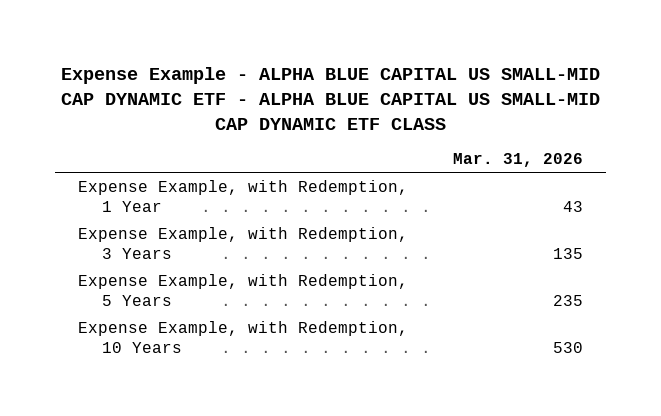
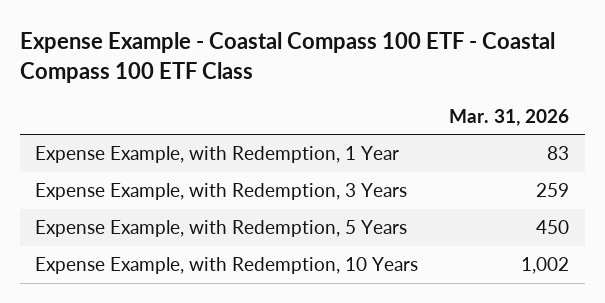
[60,67,600,130] Expense Example - ALPHA BLUE CAPITAL US SMALL-MID CAP DYNAMIC ETF - ALPHA BLUE CAPITAL US SMALL-MID CAP DYNAMIC ETF CLASS -> [19,32,555,83] Expense Example - Coastal Compass 100 ETF - Coastal Compass 100 ETF Class
[563,200,584,212] 43 -> [547,146,570,161] 83
[553,247,584,259] 135 -> [536,183,570,198] 259
[553,294,584,306] 235 -> [536,220,570,235] 450
[553,341,584,353] 530 -> [521,257,570,275] 1,002

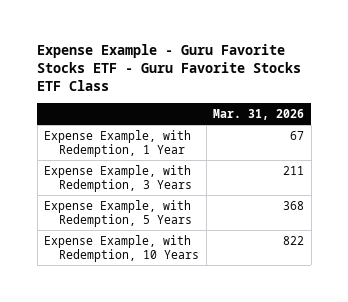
[19,32,555,83] Expense Example - Coastal Compass 100 ETF - Coastal Compass 100 ETF Class -> [37,44,302,92] Expense Example - Guru Favorite Stocks ETF - Guru Favorite Stocks ETF Class
[547,146,570,161] 83 -> [290,130,305,140] 67
[536,183,570,198] 259 -> [283,165,305,175] 211
[536,220,570,235] 450 -> [283,200,305,210] 368
[521,257,570,275] 1,002 -> [283,235,305,245] 822

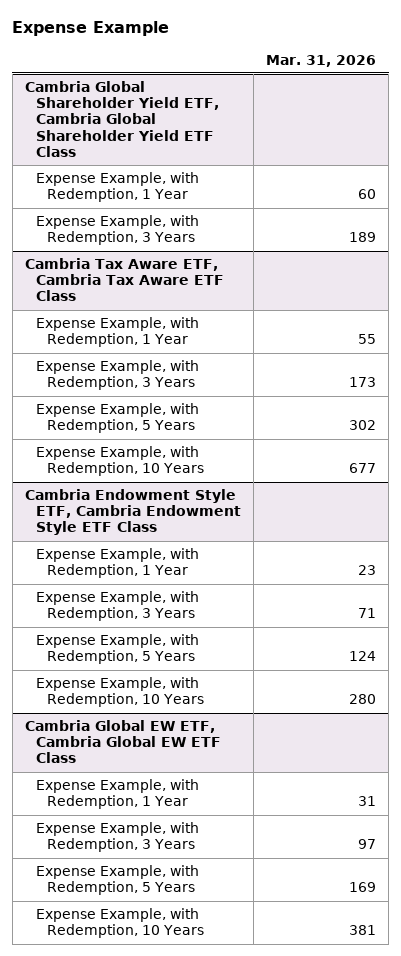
[37,44,302,92] Expense Example - Guru Favorite Stocks ETF - Guru Favorite Stocks ETF Class -> [12,21,170,37] Expense Example
none -> [24,81,219,157] Cambria Global Shareholder Yield ETF, Cambria Global Shareholder Yield ETF Class
[290,130,305,140] 67 -> [358,189,377,200] 60
[283,165,305,175] 211 -> [349,232,377,243] 189
none -> [24,258,224,302] Cambria Tax Aware ETF, Cambria Tax Aware ETF Class
none -> [35,317,199,348] Expense Example, with Redemption, 1 Year
none -> [35,360,199,391] Expense Example, with Redemption, 3 Years
[283,200,305,210] 368 -> [349,420,377,431] 302
[283,235,305,245] 822 -> [349,463,377,474] 677
none -> [24,489,241,536] Cambria Endowment Style ETF, Cambria Endowment Style ETF Class
none -> [35,548,199,579] Expense Example, with Redemption, 1 Year
none -> [35,591,199,622] Expense Example, with Redemption, 3 Years
none -> [35,634,199,665] Expense Example, with Redemption, 5 Years
none -> [35,677,204,708] Expense Example, with Redemption, 10 Years
none -> [24,720,221,764] Cambria Global EW ETF, Cambria Global EW ETF Class
none -> [35,779,199,810] Expense Example, with Redemption, 1 Year
none -> [35,822,199,853] Expense Example, with Redemption, 3 Years
none -> [35,865,199,896] Expense Example, with Redemption, 5 Years
none -> [35,908,204,939] Expense Example, with Redemption, 10 Years

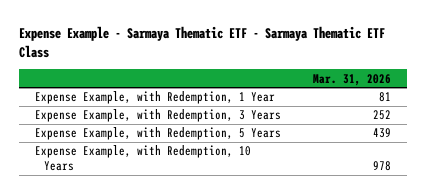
[12,21,170,37] Expense Example -> [18,26,385,59] Expense Example - Sarmaya Thematic ETF - Sarmaya Thematic ETF Class
[24,81,219,157] Cambria Global Shareholder Yield ETF, Cambria Global Shareholder Yield ETF Class -> none
[24,258,224,302] Cambria Tax Aware ETF, Cambria Tax Aware ETF Class -> none
[35,317,199,348] Expense Example, with Redemption, 1 Year -> none
[35,360,199,391] Expense Example, with Redemption, 3 Years -> none
[24,489,241,536] Cambria Endowment Style ETF, Cambria Endowment Style ETF Class -> none
[35,548,199,579] Expense Example, with Redemption, 1 Year -> none
[35,591,199,622] Expense Example, with Redemption, 3 Years -> none
[35,634,199,665] Expense Example, with Redemption, 5 Years -> none
[35,677,204,708] Expense Example, with Redemption, 10 Years -> none
[24,720,221,764] Cambria Global EW ETF, Cambria Global EW ETF Class -> none
[35,779,199,810] Expense Example, with Redemption, 1 Year -> none
[35,822,199,853] Expense Example, with Redemption, 3 Years -> none
[35,865,199,896] Expense Example, with Redemption, 5 Years -> none
[35,908,204,939] Expense Example, with Redemption, 10 Years -> none
[358,189,377,200] 60 -> [378,92,391,103] 81
[349,232,377,243] 189 -> [372,110,391,121] 252
[349,420,377,431] 302 -> [372,128,391,139] 439
[349,463,377,474] 677 -> [372,161,391,172] 978

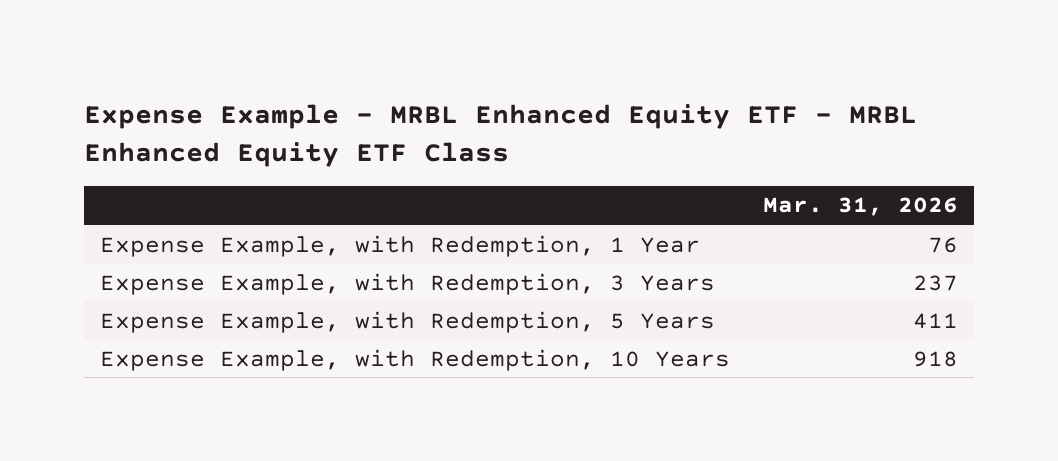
[18,26,385,59] Expense Example - Sarmaya Thematic ETF - Sarmaya Thematic ETF Class -> [84,103,918,167] Expense Example - MRBL Enhanced Equity ETF - MRBL Enhanced Equity ETF Class
[378,92,391,103] 81 -> [927,236,958,253] 76
[372,110,391,121] 252 -> [912,274,958,291] 237
[372,128,391,139] 439 -> [912,312,958,329] 411
[372,161,391,172] 978 -> [912,350,958,367] 918

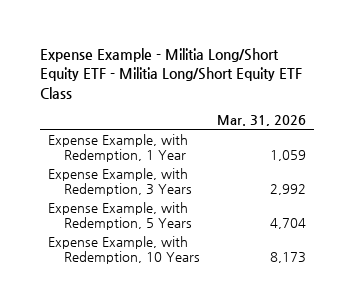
[84,103,918,167] Expense Example - MRBL Enhanced Equity ETF - MRBL Enhanced Equity ETF Class -> [40,48,303,99] Expense Example - Militia Long/Short Equity ETF - Militia Long/Short Equity ETF Class
[927,236,958,253] 76 -> [269,149,306,161] 1,059
[912,274,958,291] 237 -> [269,183,306,195] 2,992
[912,312,958,329] 411 -> [269,217,306,229] 4,704
[912,350,958,367] 918 -> [269,251,306,263] 8,173

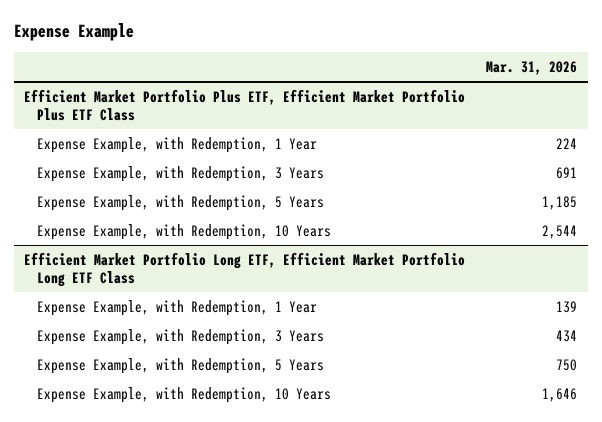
[40,48,303,99] Expense Example - Militia Long/Short Equity ETF - Militia Long/Short Equity ETF Class -> [13,23,134,42] Expense Example
none -> [24,88,466,121] Efficient Market Portfolio Plus ETF, Efficient Market Portfolio Plus ETF Class
[269,149,306,161] 1,059 -> [556,137,578,149] 224
[269,183,306,195] 2,992 -> [556,166,578,179] 691
[269,217,306,229] 4,704 -> [542,195,578,210] 1,185
[269,251,306,263] 8,173 -> [542,224,578,239] 2,544
none -> [24,251,466,287] Efficient Market Portfolio Long ETF, Efficient Market Portfolio Long ETF Class
none -> [36,299,317,316] Expense Example, with Redemption, 1 Year
none -> [36,328,324,345] Expense Example, with Redemption, 3 Years
none -> [36,357,324,374] Expense Example, with Redemption, 5 Years
none -> [36,386,331,403] Expense Example, with Redemption, 10 Years

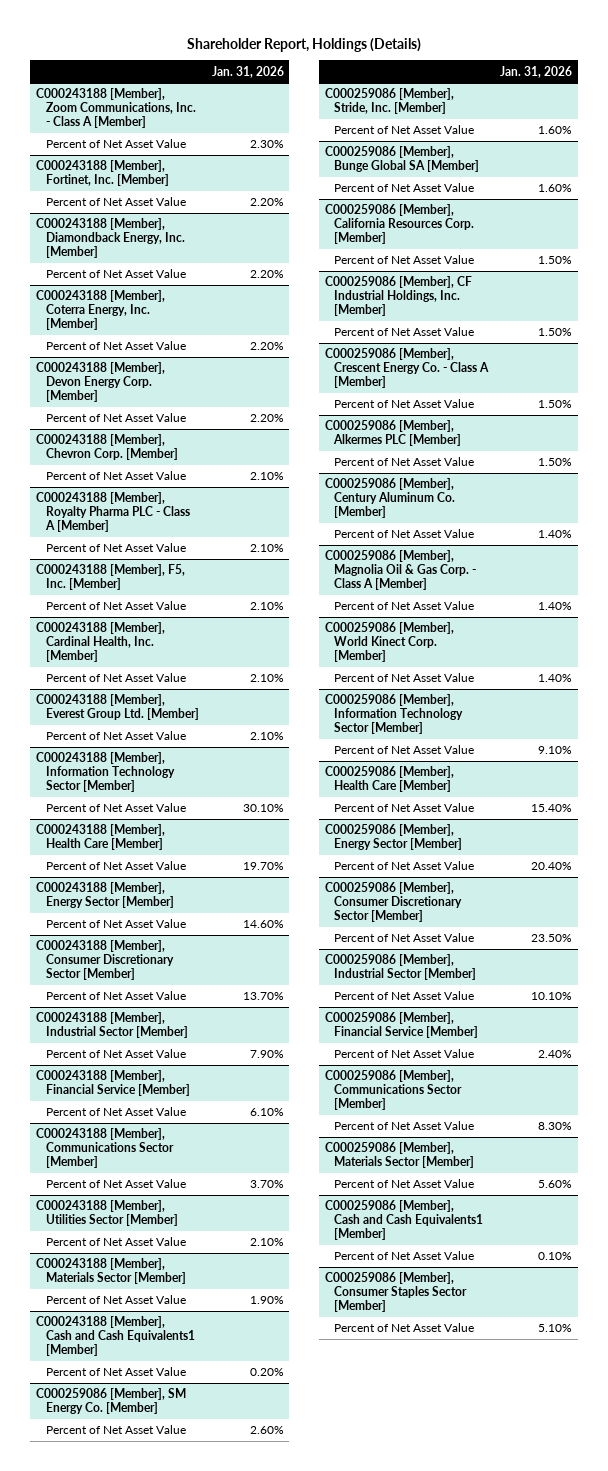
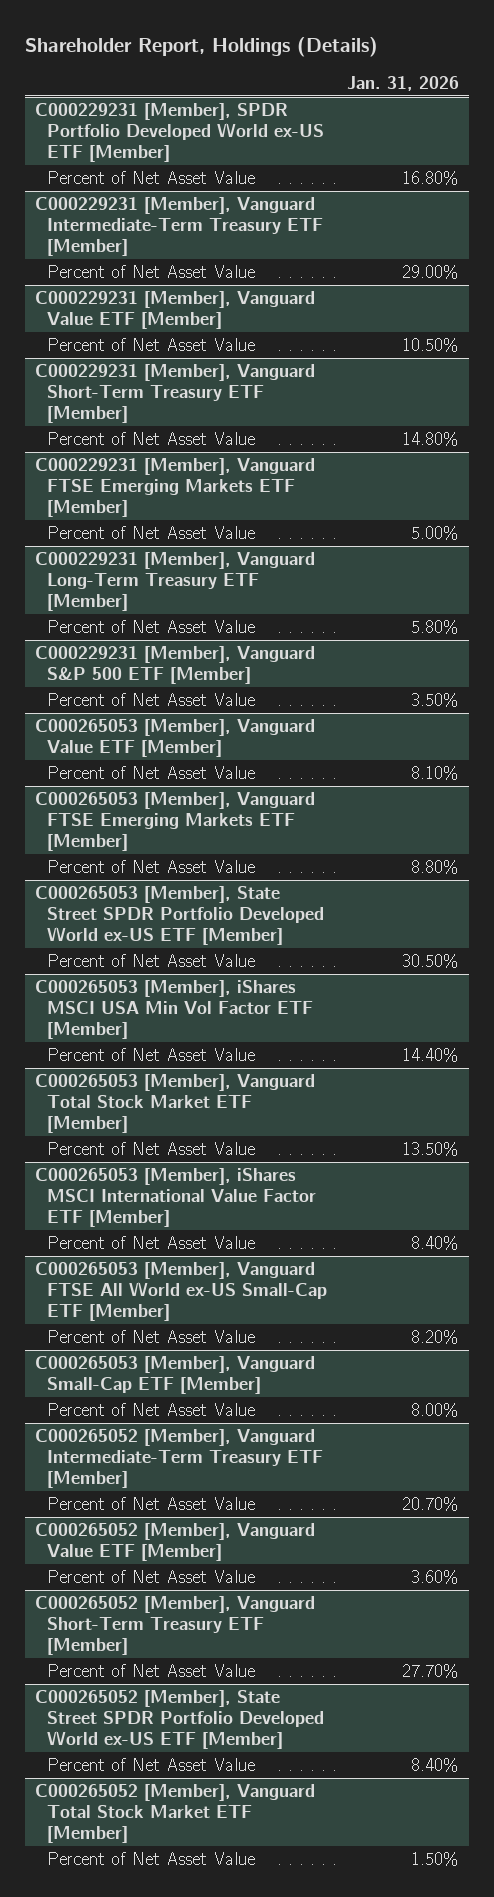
[36,88,196,128] C000243188 [Member], Zoom Communications, Inc. - Class A [Member] -> none
[36,160,169,187] C000243188 [Member], Fortinet, Inc. [Member] -> none
[36,218,185,258] C000243188 [Member], Diamondback Energy, Inc. [Member] -> none
[36,290,166,330] C000243188 [Member], Coterra Energy, Inc. [Member] -> none
[36,362,166,402] C000243188 [Member], Devon Energy Corp. [Member] -> none
[36,434,178,461] C000243188 [Member], Chevron Corp. [Member] -> none
[36,492,190,532] C000243188 [Member], Royalty Pharma PLC - Class A [Member] -> none
[36,564,186,591] C000243188 [Member], F5, Inc. [Member] -> none
[36,622,166,662] C000243188 [Member], Cardinal Health, Inc. [Member] -> none
[36,694,199,721] C000243188 [Member], Everest Group Ltd. [Member] -> none
[36,752,175,792] C000243188 [Member], Information Technology Sector [Member] -> none
[36,824,166,851] C000243188 [Member], Health Care [Member] -> none
[36,882,174,909] C000243188 [Member], Energy Sector [Member] -> none
[36,940,174,980] C000243188 [Member], Consumer Discretionary Sector [Member] -> none
[36,1012,188,1039] C000243188 [Member], Industrial Sector [Member] -> none
[36,1070,190,1097] C000243188 [Member], Financial Service [Member] -> none
[36,1128,174,1168] C000243188 [Member], Communications Sector [Member] -> none
[36,1200,178,1227] C000243188 [Member], Utilities Sector [Member] -> none
[36,1258,186,1285] C000243188 [Member], Materials Sector [Member] -> none
[36,1316,195,1356] C000243188 [Member], Cash and Cash Equivalents1 [Member] -> none
[45,1367,186,1377] Percent of Net Asset Value -> none
[36,1388,187,1415] C000259086 [Member], SM Energy Co. [Member] -> none
[45,1425,186,1435] Percent of Net Asset Value -> none
[324,88,454,115] C000259086 [Member], Stride, Inc. [Member] -> none
[333,125,474,135] Percent of Net Asset Value -> none
[324,146,479,173] C000259086 [Member], Bunge Global SA [Member] -> none
[333,183,474,193] Percent of Net Asset Value -> none
[324,204,474,244] C000259086 [Member], California Resources Corp. [Member] -> none
[333,255,474,265] Percent of Net Asset Value -> none
[324,276,472,316] C000259086 [Member], CF Industrial Holdings, Inc. [Member] -> none
[333,327,474,337] Percent of Net Asset Value -> none
[324,348,489,388] C000259086 [Member], Crescent Energy Co. - Class A [Member] -> none
[333,399,474,409] Percent of Net Asset Value -> none
[324,420,461,447] C000259086 [Member], Alkermes PLC [Member] -> none
none -> [35,103,325,163] C000229231 [Member], SPDR Portfolio Developed World ex-US ETF [Member]
[249,140,284,149] 2.30% -> [401,171,459,186] 16.80%
none -> [35,197,324,257] C000229231 [Member], Vanguard Intermediate-Term Treasury ETF [Member]
[249,198,284,207] 2.20% -> [401,265,459,280] 29.00%
none -> [35,291,316,330] C000229231 [Member], Vanguard Value ETF [Member]
[249,270,284,279] 2.20% -> [401,338,459,353] 10.50%
none -> [35,364,316,424] C000229231 [Member], Vanguard Short-Term Treasury ETF [Member]
[249,342,284,351] 2.20% -> [401,432,459,447] 14.80%
none -> [35,458,316,518] C000229231 [Member], Vanguard FTSE Emerging Markets ETF [Member]
[249,414,284,423] 2.20% -> [410,526,459,541] 5.00%
none -> [35,552,316,612] C000229231 [Member], Vanguard Long-Term Treasury ETF [Member]
[249,472,284,481] 2.10% -> [410,620,459,635] 5.80%
none -> [35,646,316,685] C000229231 [Member], Vanguard S&P 500 ETF [Member]
[249,544,284,553] 2.10% -> [410,693,459,708] 3.50%
none -> [35,719,316,758] C000265053 [Member], Vanguard Value ETF [Member]
[249,602,284,611] 2.10% -> [410,766,459,781] 8.10%
none -> [35,792,316,852] C000265053 [Member], Vanguard FTSE Emerging Markets ETF [Member]
[249,674,284,683] 2.10% -> [410,860,459,875] 8.80%
none -> [35,886,325,946] C000265053 [Member], State Street SPDR Portfolio Developed World ex-US ETF [Member]
[249,732,284,741] 2.10% -> [401,954,459,969] 30.50%
none -> [35,980,314,1040] C000265053 [Member], iShares MSCI USA Min Vol Factor ETF [Member]
[242,804,284,813] 30.10% -> [401,1048,459,1063] 14.40%
none -> [35,1074,316,1134] C000265053 [Member], Vanguard Total Stock Market ETF [Member]
[242,862,284,871] 19.70% -> [401,1142,459,1157] 13.50%
none -> [35,1168,317,1228] C000265053 [Member], iShares MSCI International Value Factor ETF [Member]
[242,920,284,929] 14.60% -> [410,1236,459,1251] 8.40%
none -> [35,1262,328,1322] C000265053 [Member], Vanguard FTSE All World ex-US Small-Cap ETF [Member]
[242,992,284,1001] 13.70% -> [410,1330,459,1345] 8.20%
none -> [35,1356,316,1395] C000265053 [Member], Vanguard Small-Cap ETF [Member]
[249,1050,284,1059] 7.90% -> [410,1403,459,1418] 8.00%
none -> [35,1429,324,1489] C000265052 [Member], Vanguard Intermediate-Term Treasury ETF [Member]
[249,1108,284,1117] 6.10% -> [401,1497,459,1512] 20.70%
none -> [35,1523,316,1562] C000265052 [Member], Vanguard Value ETF [Member]
[249,1180,284,1189] 3.70% -> [410,1570,459,1585] 3.60%
none -> [35,1596,316,1656] C000265052 [Member], Vanguard Short-Term Treasury ETF [Member]
[249,1238,284,1247] 2.10% -> [401,1664,459,1679] 27.70%
none -> [35,1690,325,1750] C000265052 [Member], State Street SPDR Portfolio Developed World ex-US ETF [Member]
[249,1296,284,1305] 1.90% -> [410,1758,459,1773] 8.40%
none -> [35,1784,316,1844] C000265052 [Member], Vanguard Total Stock Market ETF [Member]
[324,478,455,518] C000259086 [Member], Century Aluminum Co. [Member] -> none
[333,529,474,539] Percent of Net Asset Value -> none
[324,550,476,590] C000259086 [Member], Magnolia Oil & Gas Corp. - Class A [Member] -> none
[333,601,474,611] Percent of Net Asset Value -> none
[324,622,454,662] C000259086 [Member], World Kinect Corp. [Member] -> none
[333,673,474,683] Percent of Net Asset Value -> none
[324,694,463,734] C000259086 [Member], Information Technology Sector [Member] -> none
[333,745,474,755] Percent of Net Asset Value -> none
[324,766,454,793] C000259086 [Member], Health Care [Member] -> none
[333,803,474,813] Percent of Net Asset Value -> none
[324,824,462,851] C000259086 [Member], Energy Sector [Member] -> none
[333,861,474,871] Percent of Net Asset Value -> none
[324,882,462,922] C000259086 [Member], Consumer Discretionary Sector [Member] -> none
[333,933,474,943] Percent of Net Asset Value -> none
[324,954,476,981] C000259086 [Member], Industrial Sector [Member] -> none
[333,991,474,1001] Percent of Net Asset Value -> none
[324,1012,478,1039] C000259086 [Member], Financial Service [Member] -> none
[333,1049,474,1059] Percent of Net Asset Value -> none
[324,1070,462,1110] C000259086 [Member], Communications Sector [Member] -> none
[333,1121,474,1131] Percent of Net Asset Value -> none
[324,1142,474,1169] C000259086 [Member], Materials Sector [Member] -> none
[333,1179,474,1189] Percent of Net Asset Value -> none
[324,1200,483,1240] C000259086 [Member], Cash and Cash Equivalents1 [Member] -> none
[333,1251,474,1261] Percent of Net Asset Value -> none
[324,1272,467,1312] C000259086 [Member], Consumer Staples Sector [Member] -> none
[333,1323,474,1333] Percent of Net Asset Value -> none

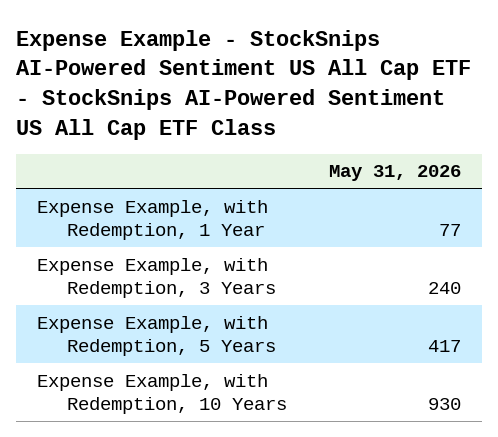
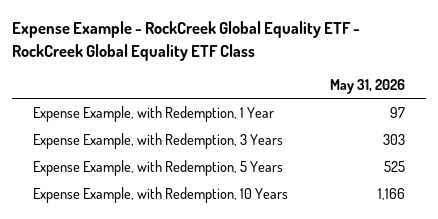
[16,29,472,140] Expense Example - StockSnips AI-Powered Sentiment US All Cap ETF - StockSnips AI-Powered Sentiment US All Cap ETF Class -> [12,21,361,61] Expense Example - RockCreek Global Equality ETF - RockCreek Global Equality ETF Class
[439,223,462,236] 77 -> [389,106,405,118] 97
[428,281,462,294] 240 -> [382,133,405,145] 303
[428,339,462,352] 417 -> [383,160,405,172] 525
[428,397,462,410] 930 -> [377,187,405,200] 1,166

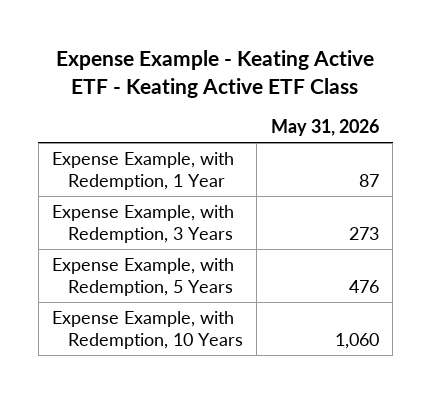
[12,21,361,61] Expense Example - RockCreek Global Equality ETF - RockCreek Global Equality ETF Class -> [56,50,375,98] Expense Example - Keating Active ETF - Keating Active ETF Class
[389,106,405,118] 97 -> [358,173,379,187] 87
[382,133,405,145] 303 -> [348,226,379,240] 273
[383,160,405,172] 525 -> [348,279,379,293] 476
[377,187,405,200] 1,166 -> [334,332,379,349] 1,060

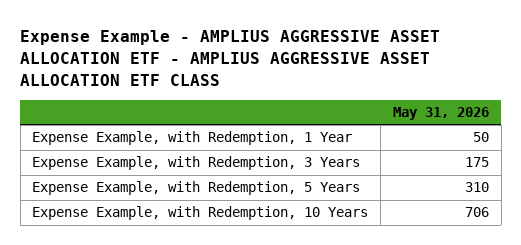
[56,50,375,98] Expense Example - Keating Active ETF - Keating Active ETF Class -> [20,29,441,86] Expense Example - AMPLIUS AGGRESSIVE ASSET ALLOCATION ETF - AMPLIUS AGGRESSIVE ASSET ALLOCATION ETF CLASS
[358,173,379,187] 87 -> [472,132,489,143] 50
[348,226,379,240] 273 -> [464,157,489,168] 175
[348,279,379,293] 476 -> [464,182,489,193] 310
[334,332,379,349] 1,060 -> [464,207,489,218] 706

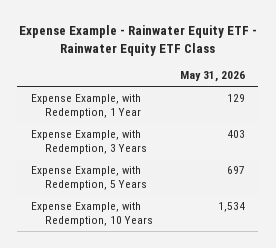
[20,29,441,86] Expense Example - AMPLIUS AGGRESSIVE ASSET ALLOCATION ETF - AMPLIUS AGGRESSIVE ASSET ALLOCATION ETF CLASS -> [18,25,257,56] Expense Example - Rainwater Equity ETF - Rainwater Equity ETF Class
[472,132,489,143] 50 -> [226,94,245,103] 129
[464,157,489,168] 175 -> [226,130,245,139] 403
[464,182,489,193] 310 -> [226,166,245,175] 697
[464,207,489,218] 706 -> [217,202,245,213] 1,534

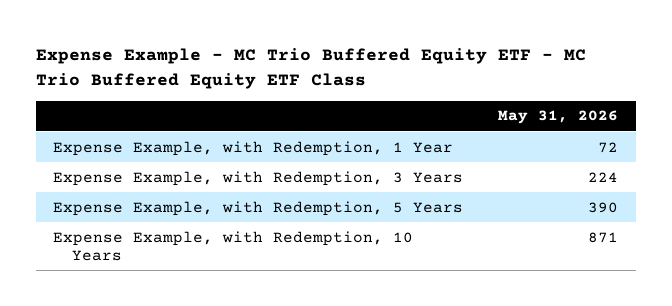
[18,25,257,56] Expense Example - Rainwater Equity ETF - Rainwater Equity ETF Class -> [35,48,586,89] Expense Example - MC Trio Buffered Equity ETF - MC Trio Buffered Equity ETF Class
[226,94,245,103] 129 -> [598,141,619,153] 72
[226,130,245,139] 403 -> [588,171,619,182] 224
[226,166,245,175] 697 -> [588,201,619,213] 390
[217,202,245,213] 1,534 -> [588,231,619,243] 871

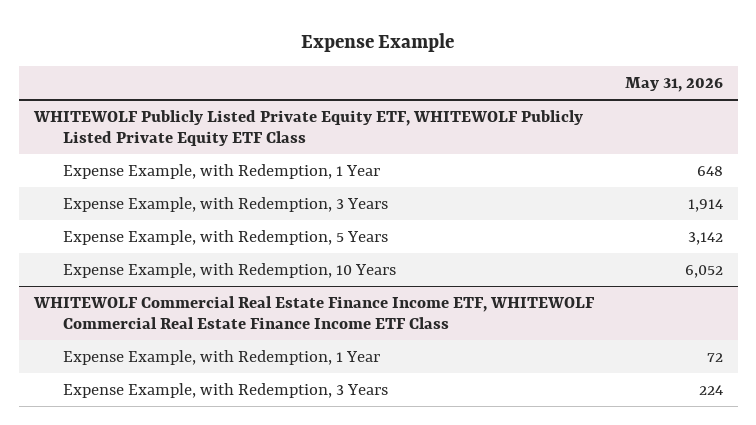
[35,48,586,89] Expense Example - MC Trio Buffered Equity ETF - MC Trio Buffered Equity ETF Class -> [301,32,455,52] Expense Example
none -> [32,109,583,147] WHITEWOLF Publicly Listed Private Equity ETF, WHITEWOLF Publicly Listed Private Equity ETF Class
none -> [63,163,381,179] Expense Example, with Redemption, 1 Year
none -> [63,196,389,212] Expense Example, with Redemption, 3 Years
none -> [63,229,389,245] Expense Example, with Redemption, 5 Years
none -> [63,262,397,278] Expense Example, with Redemption, 10 Years
none -> [32,295,595,330] WHITEWOLF Commercial Real Estate Finance Income ETF, WHITEWOLF Commercial Real Estate Finance Income ETF Class
[53,200,464,216] Expense Example, with Redemption, 5 Years -> none
[53,230,414,262] Expense Example, with Redemption, 10 Years -> none

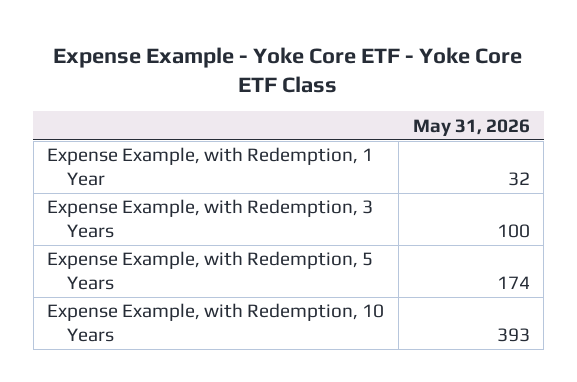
[301,32,455,52] Expense Example -> [53,46,523,94] Expense Example - Yoke Core ETF - Yoke Core ETF Class
[32,109,583,147] WHITEWOLF Publicly Listed Private Equity ETF, WHITEWOLF Publicly Listed Private Equity ETF Class -> none
[32,295,595,330] WHITEWOLF Commercial Real Estate Finance Income ETF, WHITEWOLF Commercial Real Estate Finance Income ETF Class -> none
[63,349,381,365] Expense Example, with Redemption, 1 Year -> none
[63,382,389,398] Expense Example, with Redemption, 3 Years -> none
[696,165,723,176] 648 -> [507,171,530,186] 32
[687,198,723,212] 1,914 -> [496,223,530,238] 100
[687,231,723,245] 3,142 -> [496,275,530,289] 174
[684,264,723,278] 6,052 -> [496,327,530,342] 393

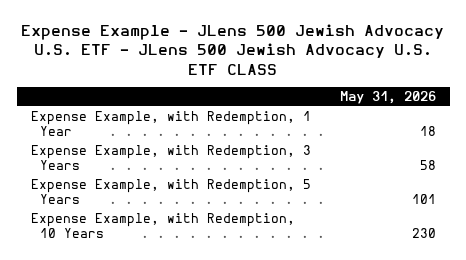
[53,46,523,94] Expense Example - Yoke Core ETF - Yoke Core ETF Class -> [21,23,445,75] Expense Example - JLens 500 Jewish Advocacy U.S. ETF - JLens 500 Jewish Advocacy U.S. ETF CLASS
[507,171,530,186] 32 -> [419,125,436,136] 18
[496,223,530,238] 100 -> [419,159,436,170] 58
[496,275,530,289] 174 -> [411,193,436,204] 101
[496,327,530,342] 393 -> [411,227,436,238] 230

